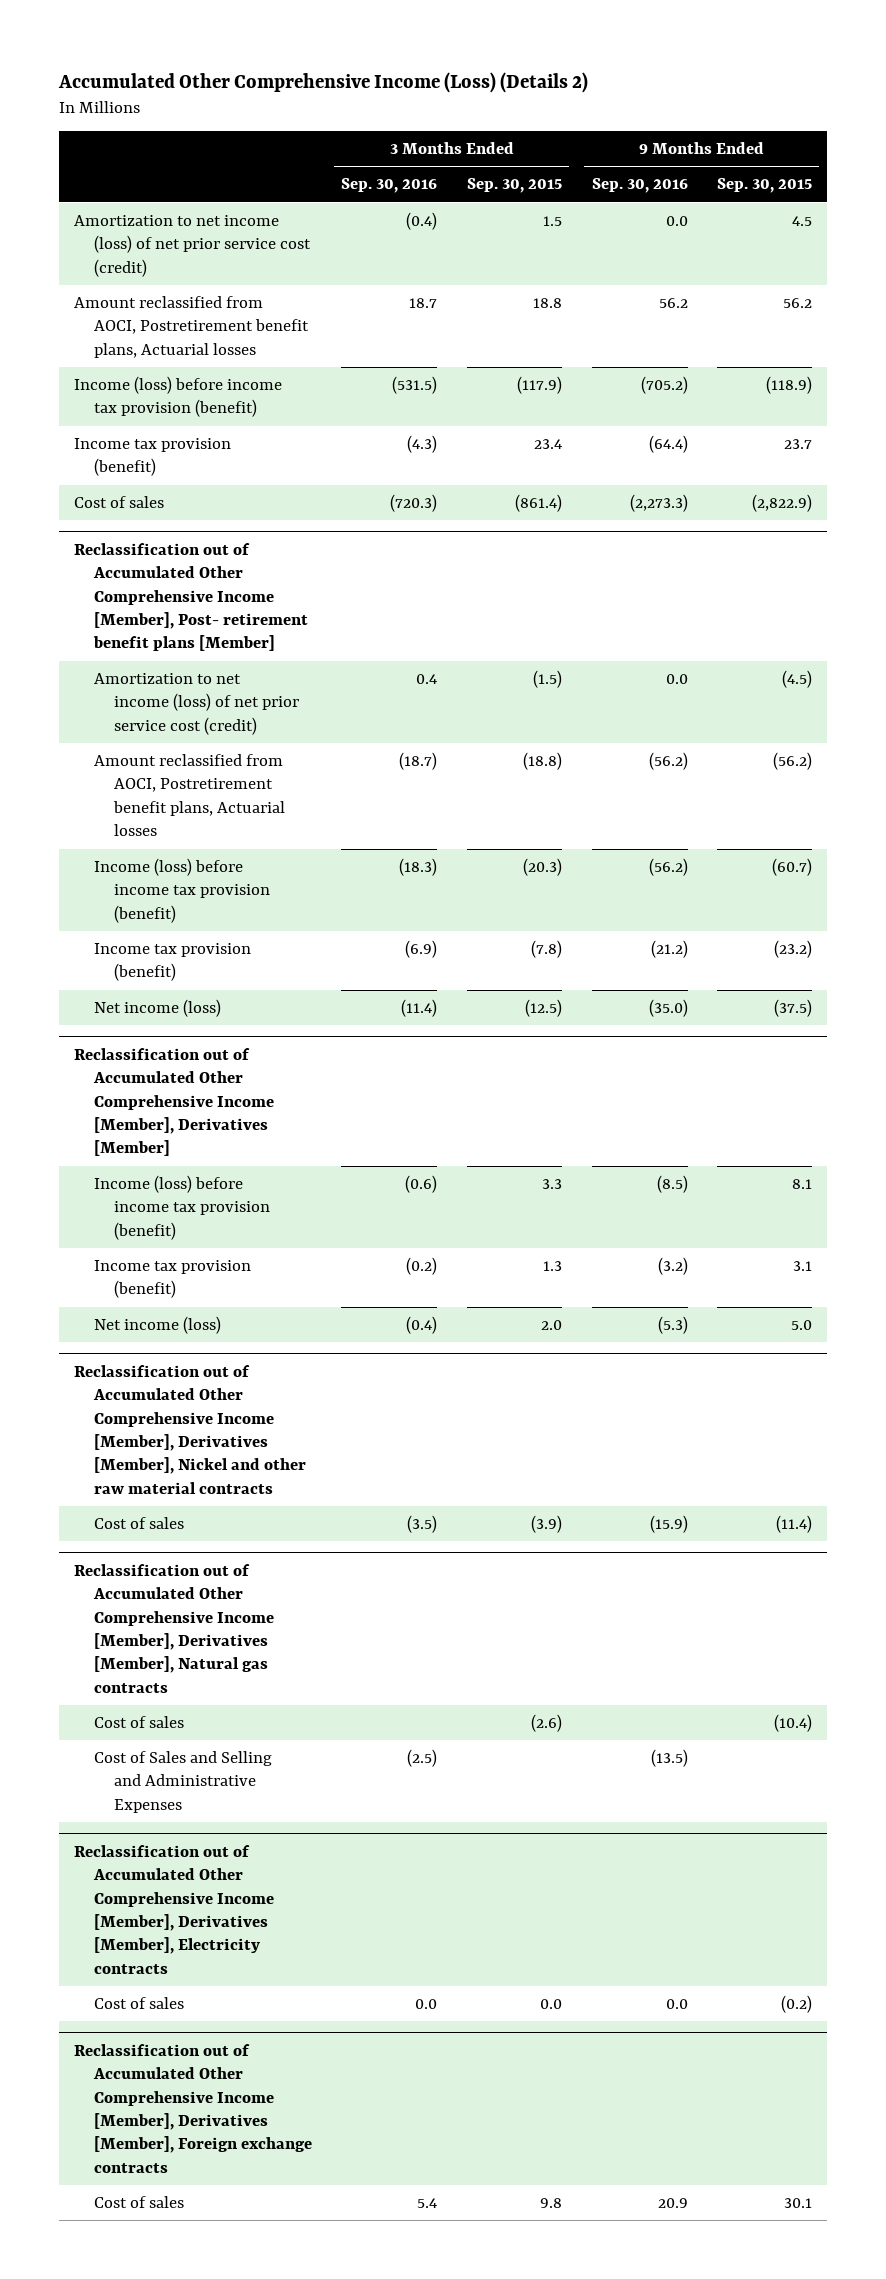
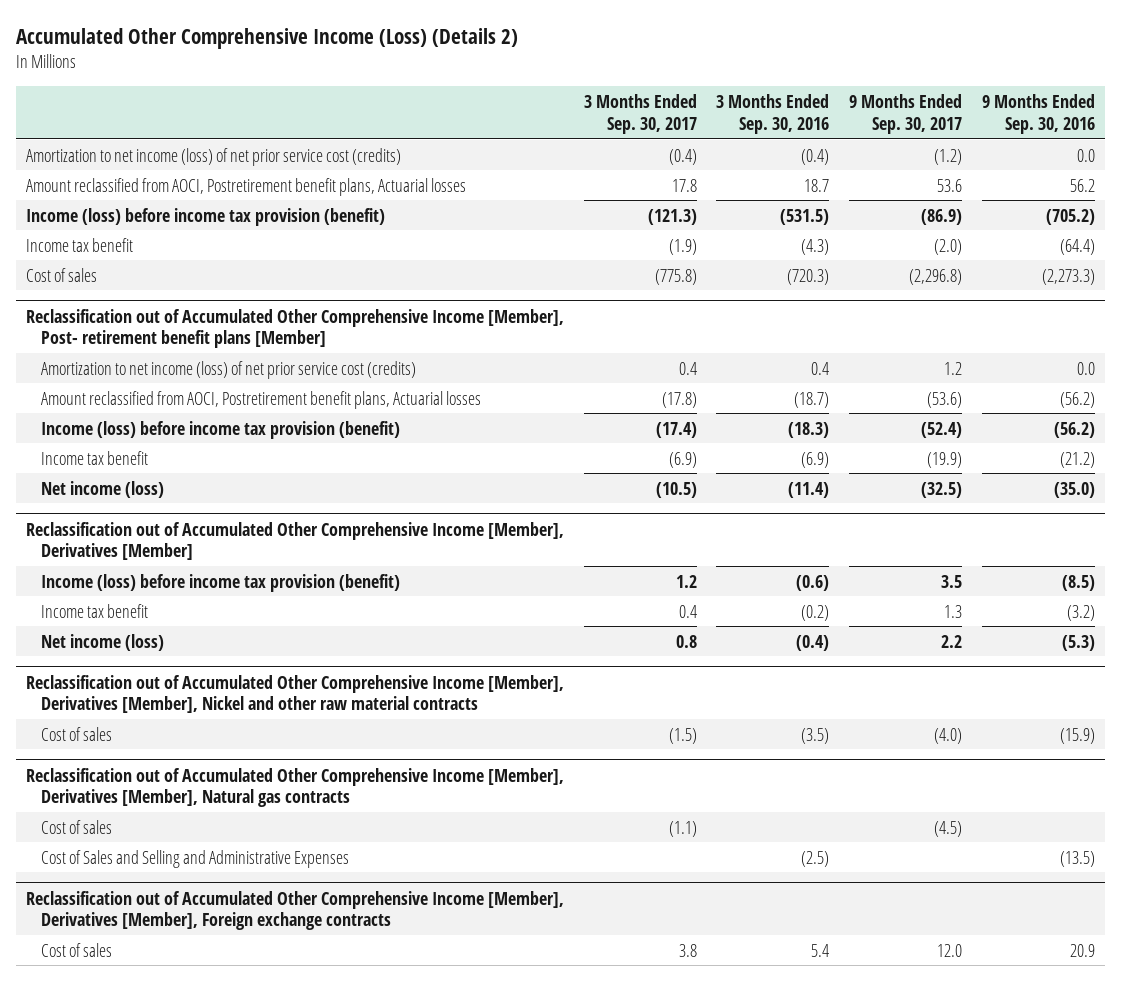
[467,178,563,194] Sep. 30, 2015 -> none
[717,178,813,194] Sep. 30, 2015 -> none
none -> [583,93,697,134] 3 Months Ended Sep. 30, 2017
none -> [849,93,963,134] 9 Months Ended Sep. 30, 2017
[73,214,311,277] Amortization to net income (loss) of net prior service cost (credit) -> [25,147,401,166] Amortization to net income (loss) of net prior service cost (credits)
[73,437,231,477] Income tax provision (benefit) -> [25,237,133,252] Income tax benefit
[93,672,300,735] Amortization to net income (loss) of net prior service cost (credit) -> [40,360,416,379] Amortization to net income (loss) of net prior service cost (credits)
[93,942,251,982] Income tax provision (benefit) -> [40,450,148,465] Income tax benefit
[93,1259,251,1299] Income tax provision (benefit) -> [40,603,148,618] Income tax benefit
[73,1844,274,1974] Reclassification out of Accumulated Other Comprehensive Income [Member], Derivatives [Member], Electricity contracts -> none
[93,1996,184,2009] Cost of sales -> none

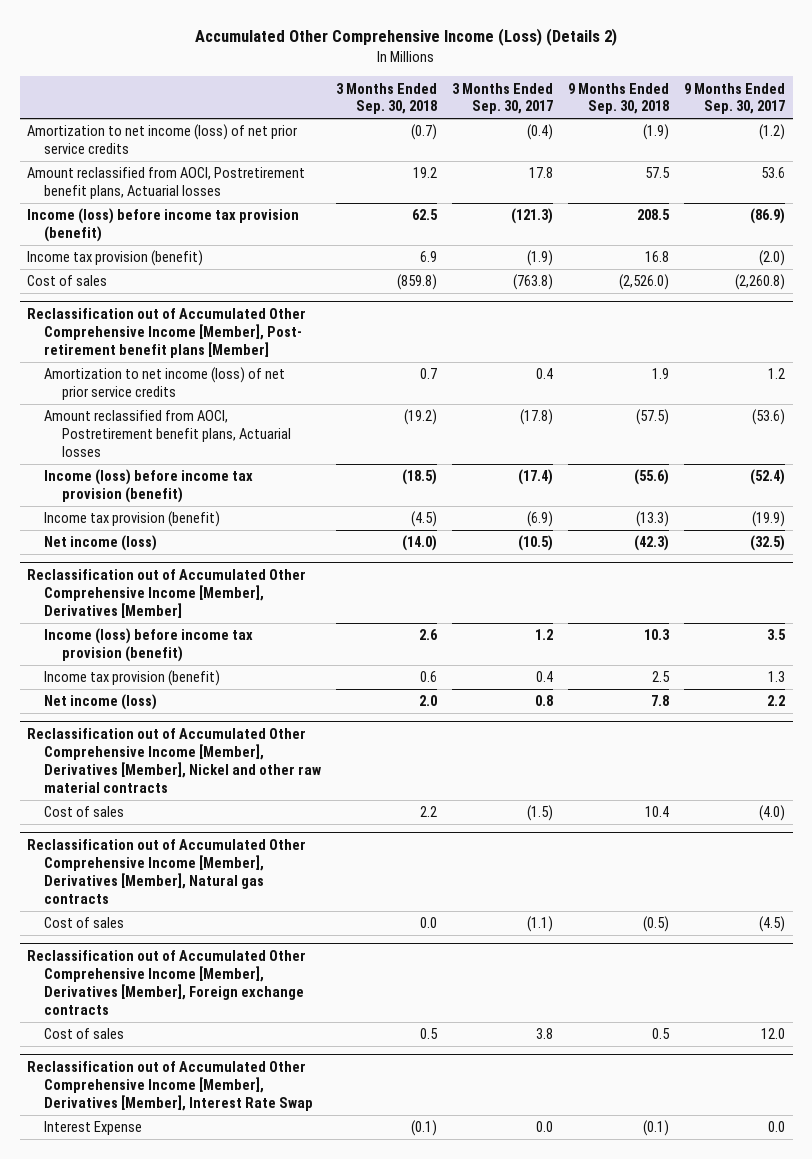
[716,93,830,134] 3 Months Ended Sep. 30, 2016 -> none
[982,93,1096,134] 9 Months Ended Sep. 30, 2016 -> none
none -> [336,82,438,115] 3 Months Ended Sep. 30, 2018
none -> [568,82,670,115] 9 Months Ended Sep. 30, 2018
[25,147,401,166] Amortization to net income (loss) of net prior service cost (credits) -> [27,124,298,155] Amortization to net income (loss) of net prior service credits
[25,237,133,252] Income tax benefit -> [27,250,204,267] Income tax provision (benefit)
[654,268,697,285] (775.8) -> [513,274,554,291] (763.8)
[909,268,963,285] (2,296.8) -> [735,274,786,291] (2,260.8)
[40,360,416,379] Amortization to net income (loss) of net prior service cost (credits) -> [44,367,286,401] Amortization to net income (loss) of net prior service credits
[40,450,148,465] Income tax benefit -> [44,511,221,528] Income tax provision (benefit)
[40,603,148,618] Income tax benefit -> [44,670,221,687] Income tax provision (benefit)
[40,849,349,868] Cost of Sales and Selling and Administrative Expenses -> none
none -> [27,1061,314,1111] Reclassification out of Accumulated Other Comprehensive Income [Member], Derivatives [Member], Interest Rate Swap
none -> [44,1121,143,1136] Interest Expense

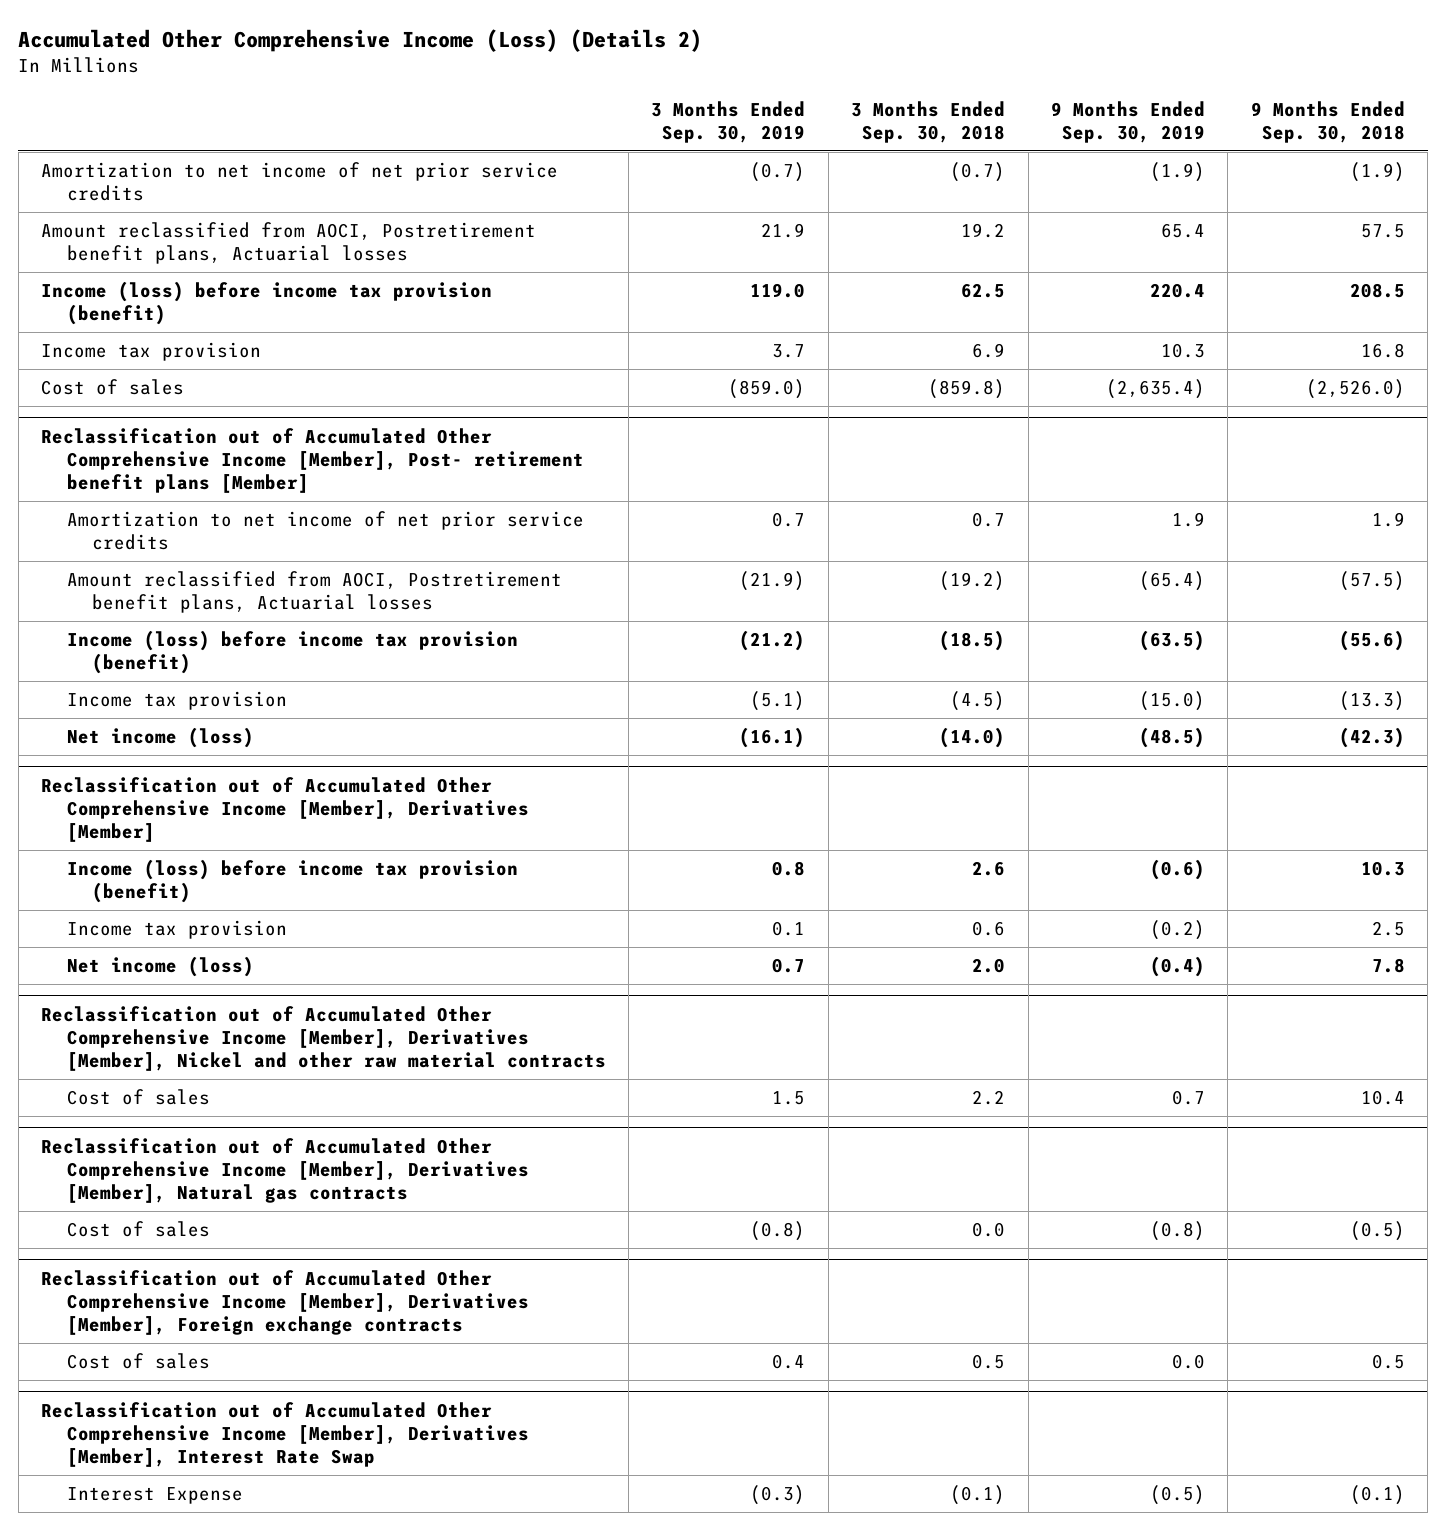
[452,82,554,115] 3 Months Ended Sep. 30, 2017 -> none
[684,82,786,115] 9 Months Ended Sep. 30, 2017 -> none
none -> [651,100,806,143] 3 Months Ended Sep. 30, 2019
none -> [1050,100,1205,143] 9 Months Ended Sep. 30, 2019
[27,124,298,155] Amortization to net income (loss) of net prior service credits -> [41,162,559,202] Amortization to net income of net prior service credits
[27,250,204,267] Income tax provision (benefit) -> [41,342,262,362] Income tax provision
[44,367,286,401] Amortization to net income (loss) of net prior service credits -> [66,511,584,551] Amortization to net income of net prior service credits
[44,511,221,528] Income tax provision (benefit) -> [66,691,287,711] Income tax provision
[44,670,221,687] Income tax provision (benefit) -> [66,920,287,940] Income tax provision

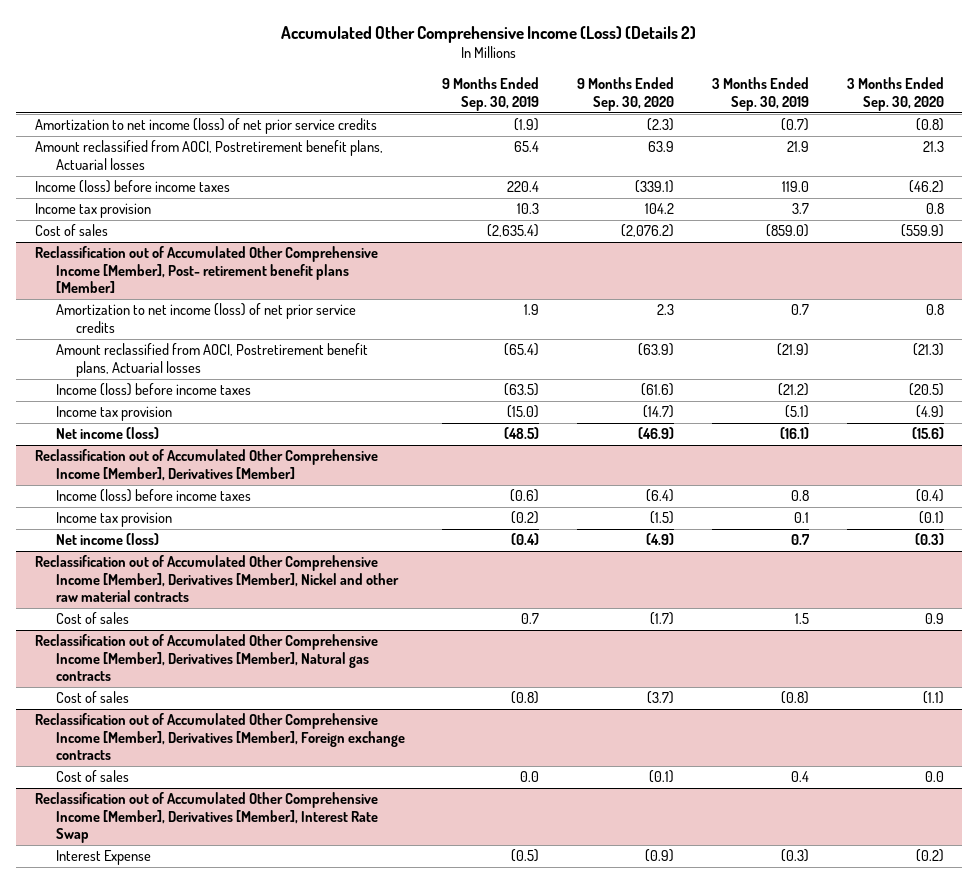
[851,100,1006,143] 3 Months Ended Sep. 30, 2018 -> none
[1250,100,1405,143] 9 Months Ended Sep. 30, 2018 -> none
none -> [577,77,675,111] 9 Months Ended Sep. 30, 2020
none -> [846,77,944,111] 3 Months Ended Sep. 30, 2020
[41,162,559,202] Amortization to net income of net prior service credits -> [34,118,377,135] Amortization to net income (loss) of net prior service credits
[41,281,493,326] Income (loss) before income tax provision (benefit) -> [34,180,230,194] Income (loss) before income taxes
[66,511,584,551] Amortization to net income of net prior service credits -> [55,303,356,333] Amortization to net income (loss) of net prior service credits
[66,630,518,675] Income (loss) before income tax provision (benefit) -> [55,383,251,397] Income (loss) before income taxes
[66,859,518,904] Income (loss) before income tax provision (benefit) -> [55,489,251,503] Income (loss) before income taxes

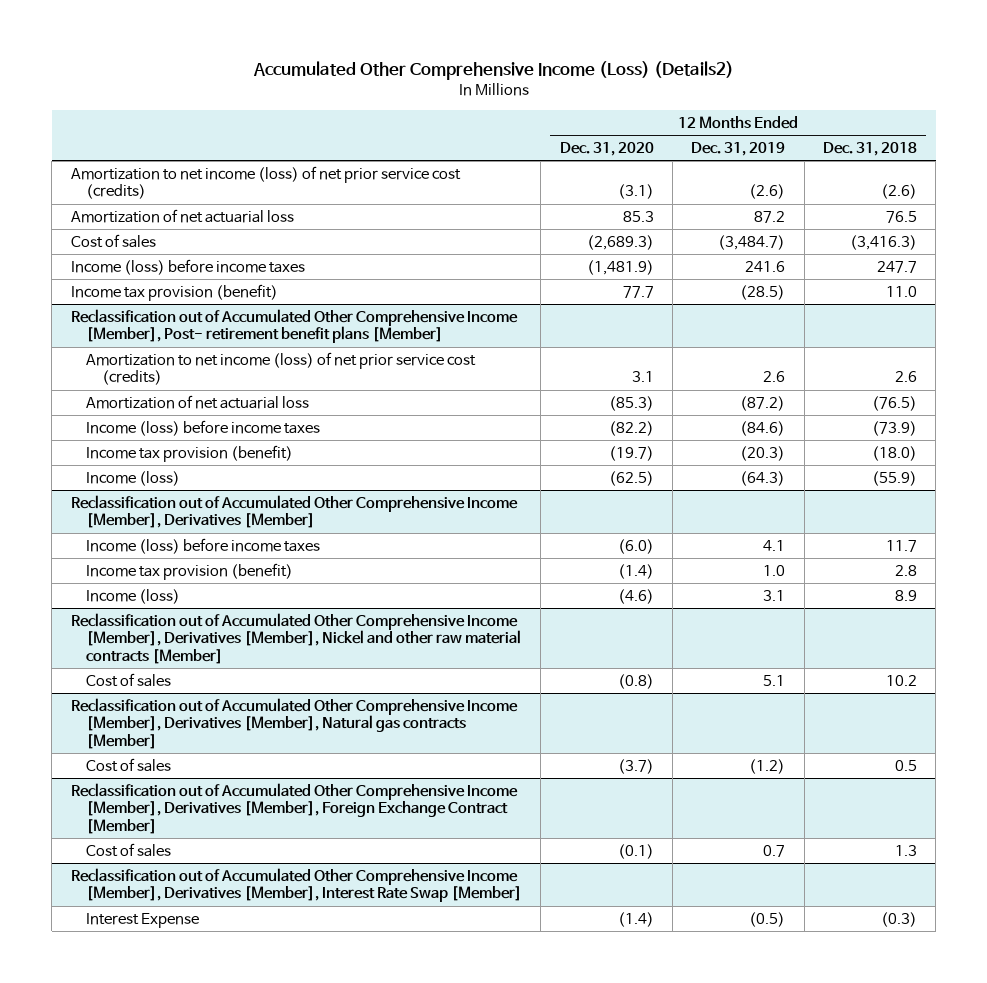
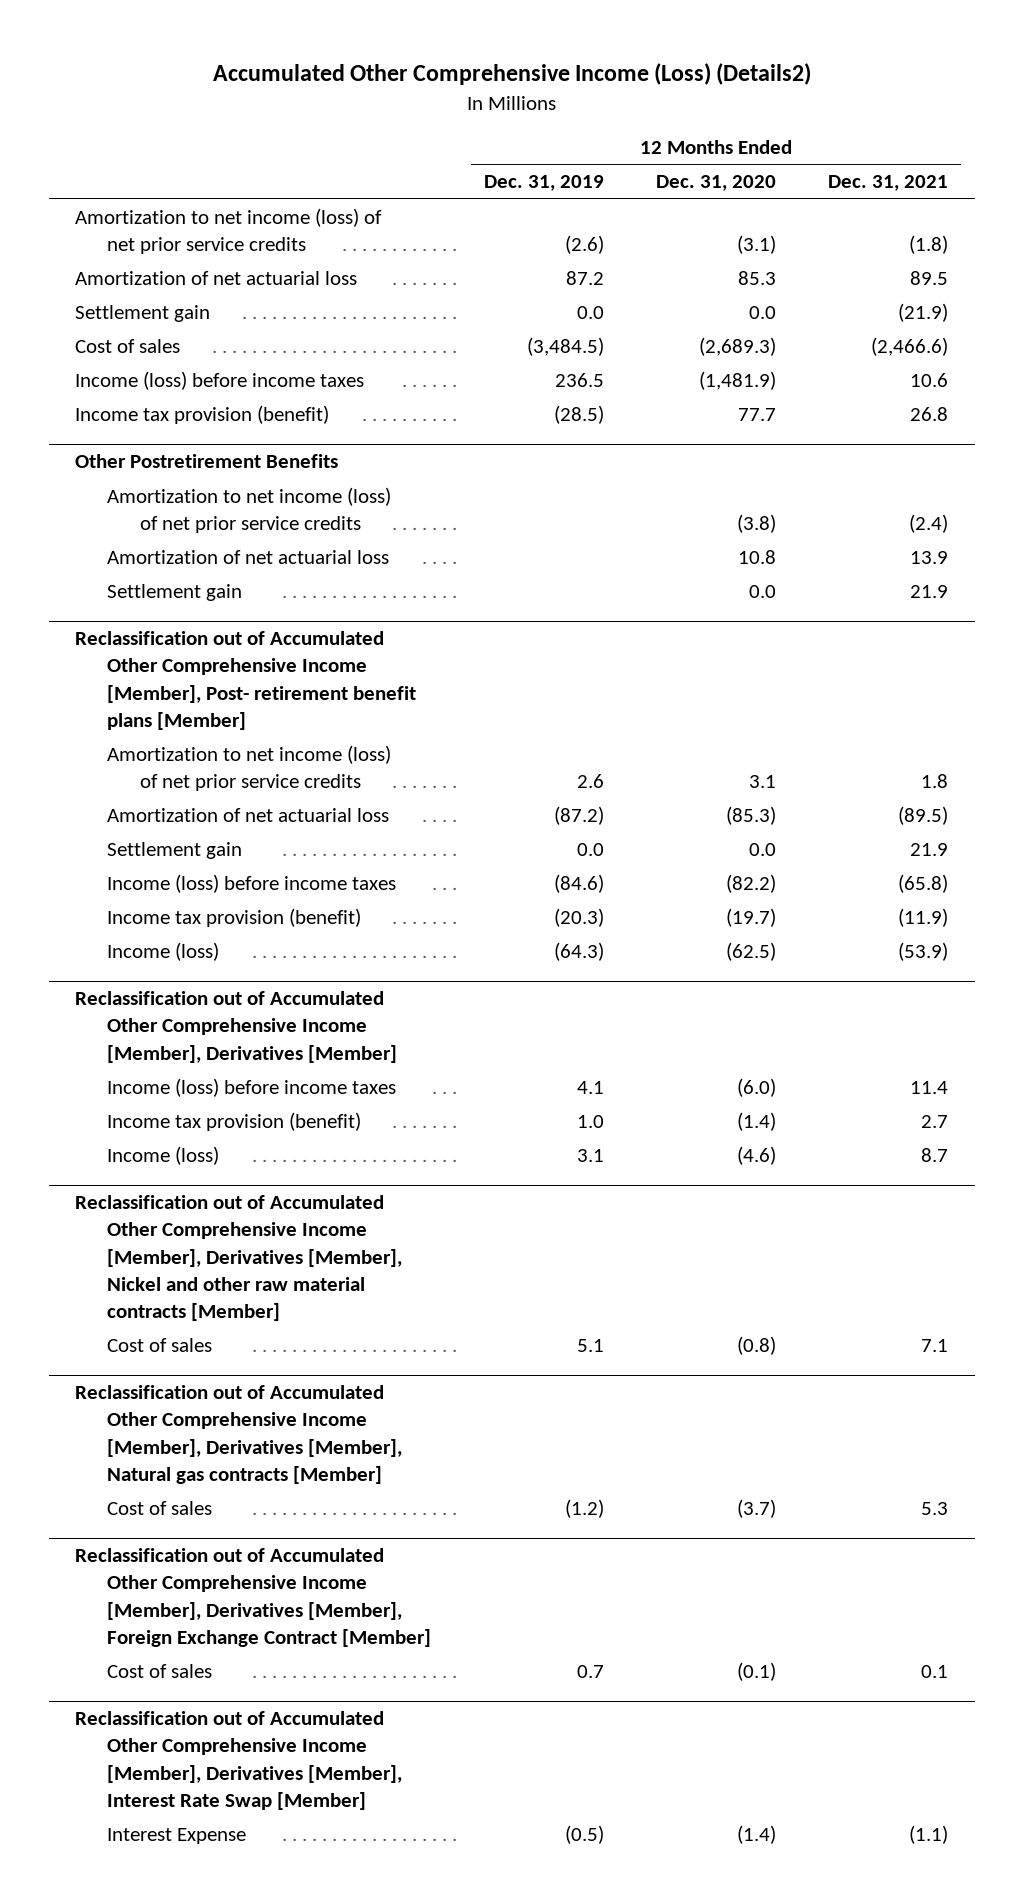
[822,142,917,157] Dec. 31, 2018 -> none
none -> [828,175,949,192] Dec. 31, 2021
[70,165,461,200] Amortization to net income (loss) of net prior service cost (credits) -> [74,207,382,254] Amortization to net income (loss) of net prior service credits
none -> [74,304,210,322] Settlement gain
[718,234,786,250] (3,484.7) -> [526,336,604,356] (3,484.5)
[745,260,786,272] 241.6 -> [554,372,604,387] 236.5
none -> [74,454,338,469] Other Postretirement Benefits
none -> [107,486,392,533] Amortization to net income (loss) of net prior service credits
none -> [107,549,390,564] Amortization of net actuarial loss
none -> [107,583,243,601] Settlement gain
[86,351,477,386] Amortization to net income (loss) of net prior service cost (credits) -> [107,744,392,791] Amortization to net income (loss) of net prior service credits
none -> [107,841,243,859] Settlement gain

